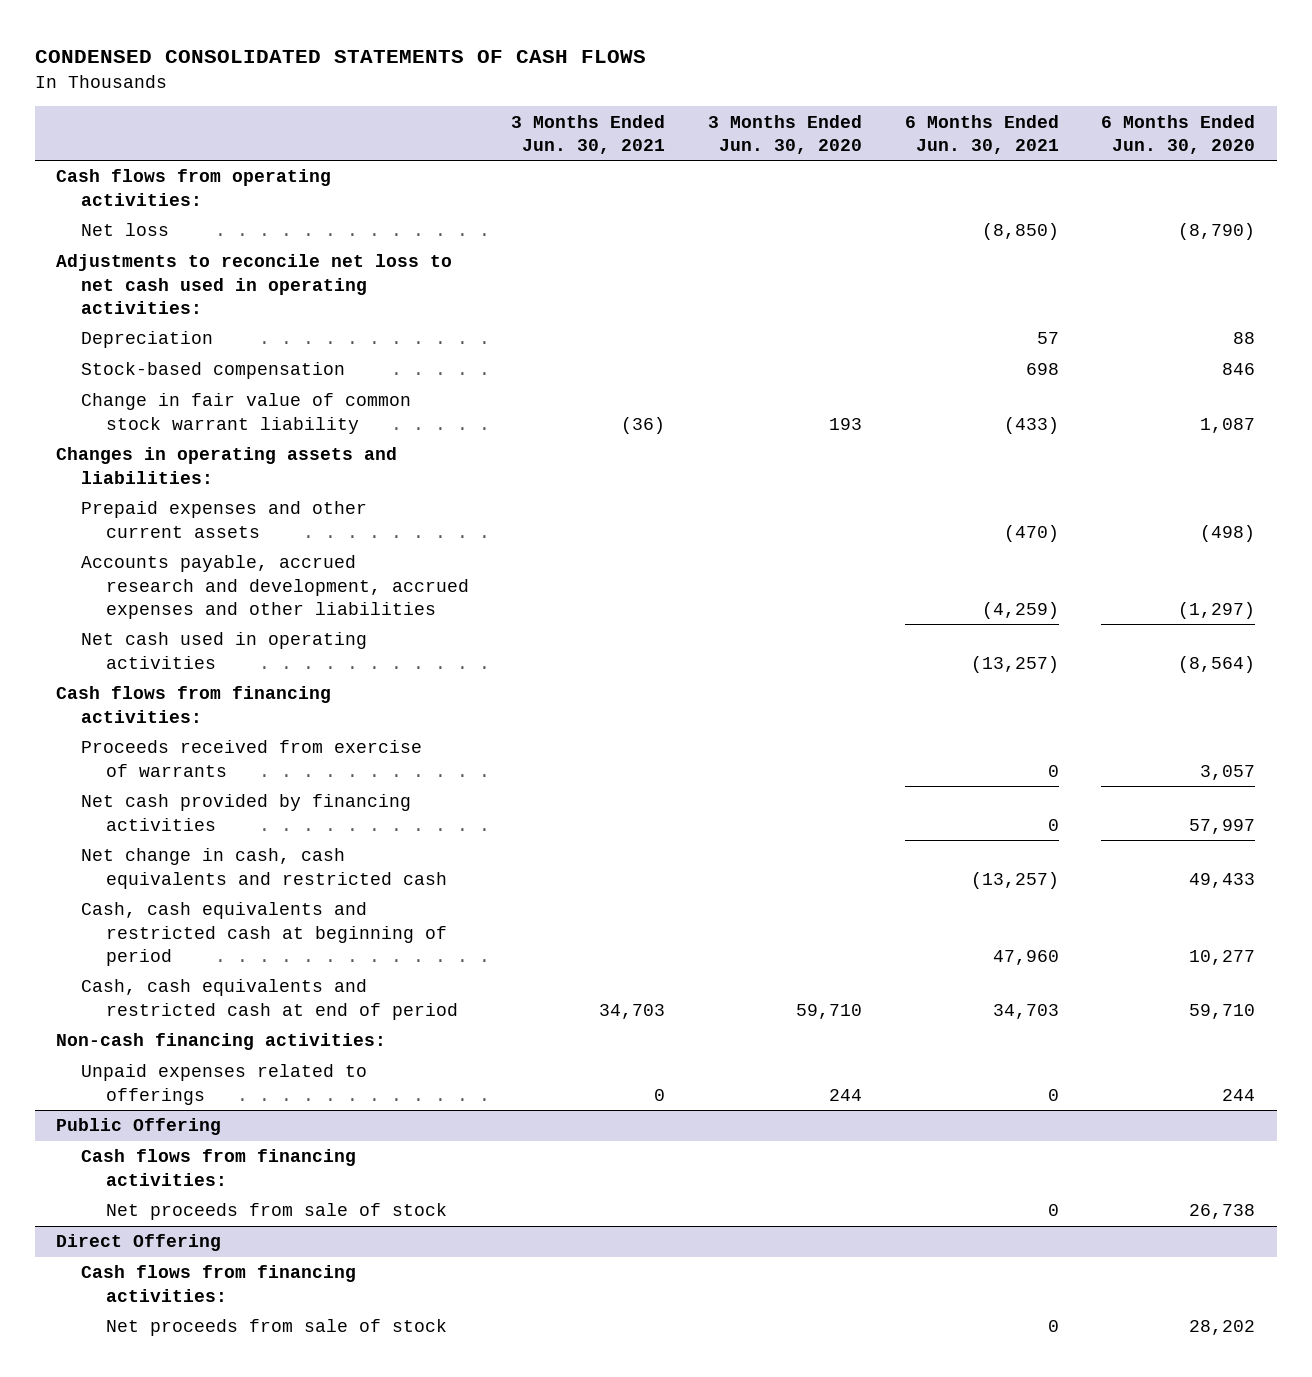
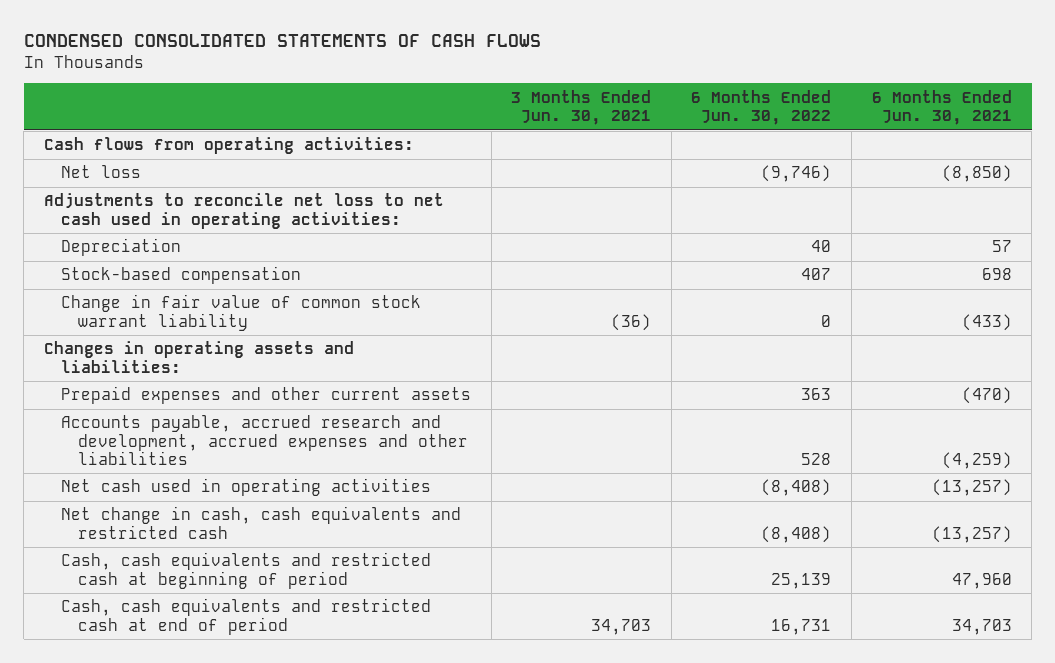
[708,114,863,154] 3 Months Ended Jun. 30, 2020 -> none
[1101,114,1256,154] 6 Months Ended Jun. 30, 2020 -> none
none -> [691,89,832,126] 6 Months Ended Jun. 30, 2022
[56,686,332,723] Cash flows from financing activities: -> none
[81,740,423,777] Proceeds received from exercise of warrants -> none
[81,794,412,831] Net cash provided by financing activities -> none
[56,1033,387,1051] Non-cash financing activities: -> none
[81,1064,368,1105] Unpaid expenses related to offerings -> none
[56,1118,222,1136] Public Offering -> none
[81,1149,357,1186] Cash flows from financing activities: -> none
[105,1203,447,1221] Net proceeds from sale of stock -> none
[56,1234,222,1252] Direct Offering -> none
[81,1265,357,1302] Cash flows from financing activities: -> none
[105,1319,447,1337] Net proceeds from sale of stock -> none

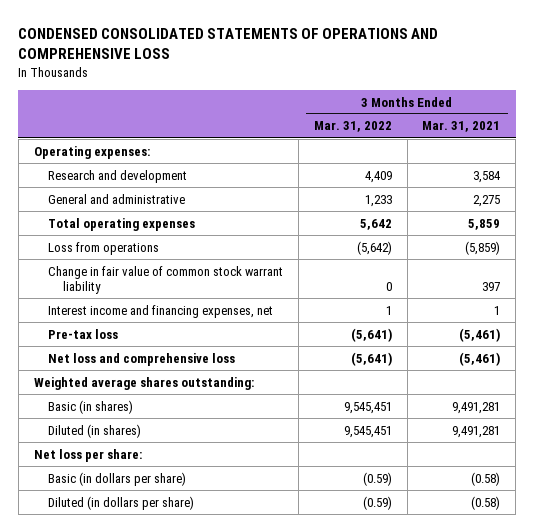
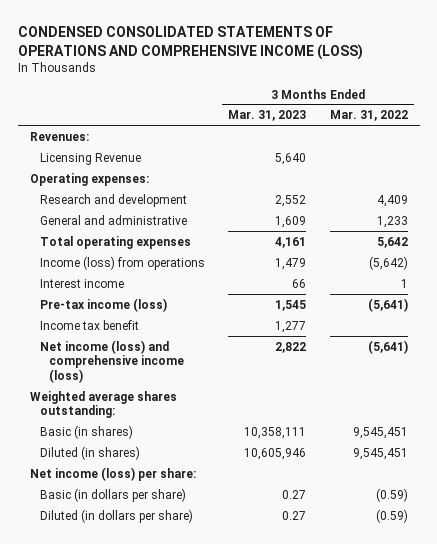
[18,27,439,60] CONDENSED CONSOLIDATED STATEMENTS OF OPERATIONS AND COMPREHENSIVE LOSS -> [17,25,363,60] CONDENSED CONSOLIDATED STATEMENTS OF OPERATIONS AND COMPREHENSIVE INCOME (LOSS)
[422,121,501,133] Mar. 31, 2021 -> none
none -> [228,110,307,122] Mar. 31, 2023
none -> [29,131,89,141] Revenues:
none -> [39,152,141,165] Licensing Revenue
[48,265,284,294] Change in fair value of common stock warrant liability -> none
[48,304,274,318] Interest income and financing expenses, net -> none
[48,241,160,255] Loss from operations -> [39,255,205,270] Income (loss) from operations
none -> [39,278,124,288] Interest income
[48,328,119,339] Pre-tax loss -> [39,297,167,312] Pre-tax income (loss)
none -> [39,319,139,330] Income tax benefit
[48,352,236,366] Net loss and comprehensive loss -> [39,339,185,383] Net income (loss) and comprehensive income (loss)
[33,448,142,462] Net loss per share: -> [29,466,196,481] Net income (loss) per share:

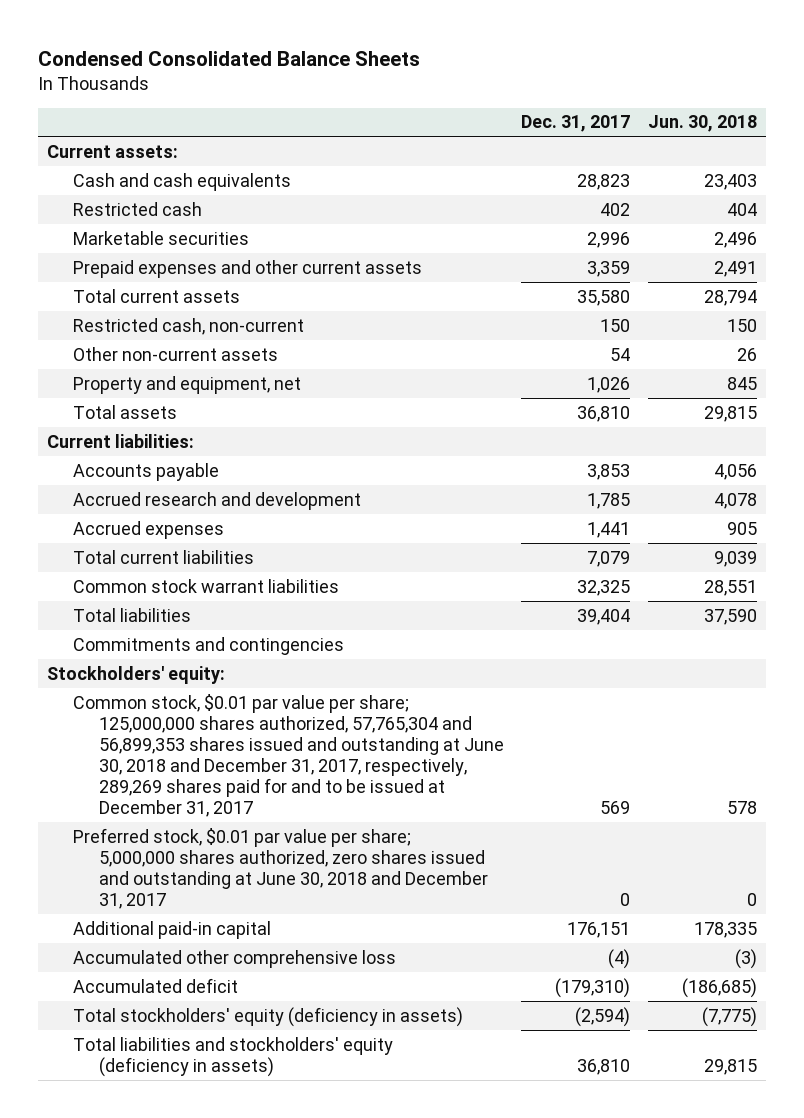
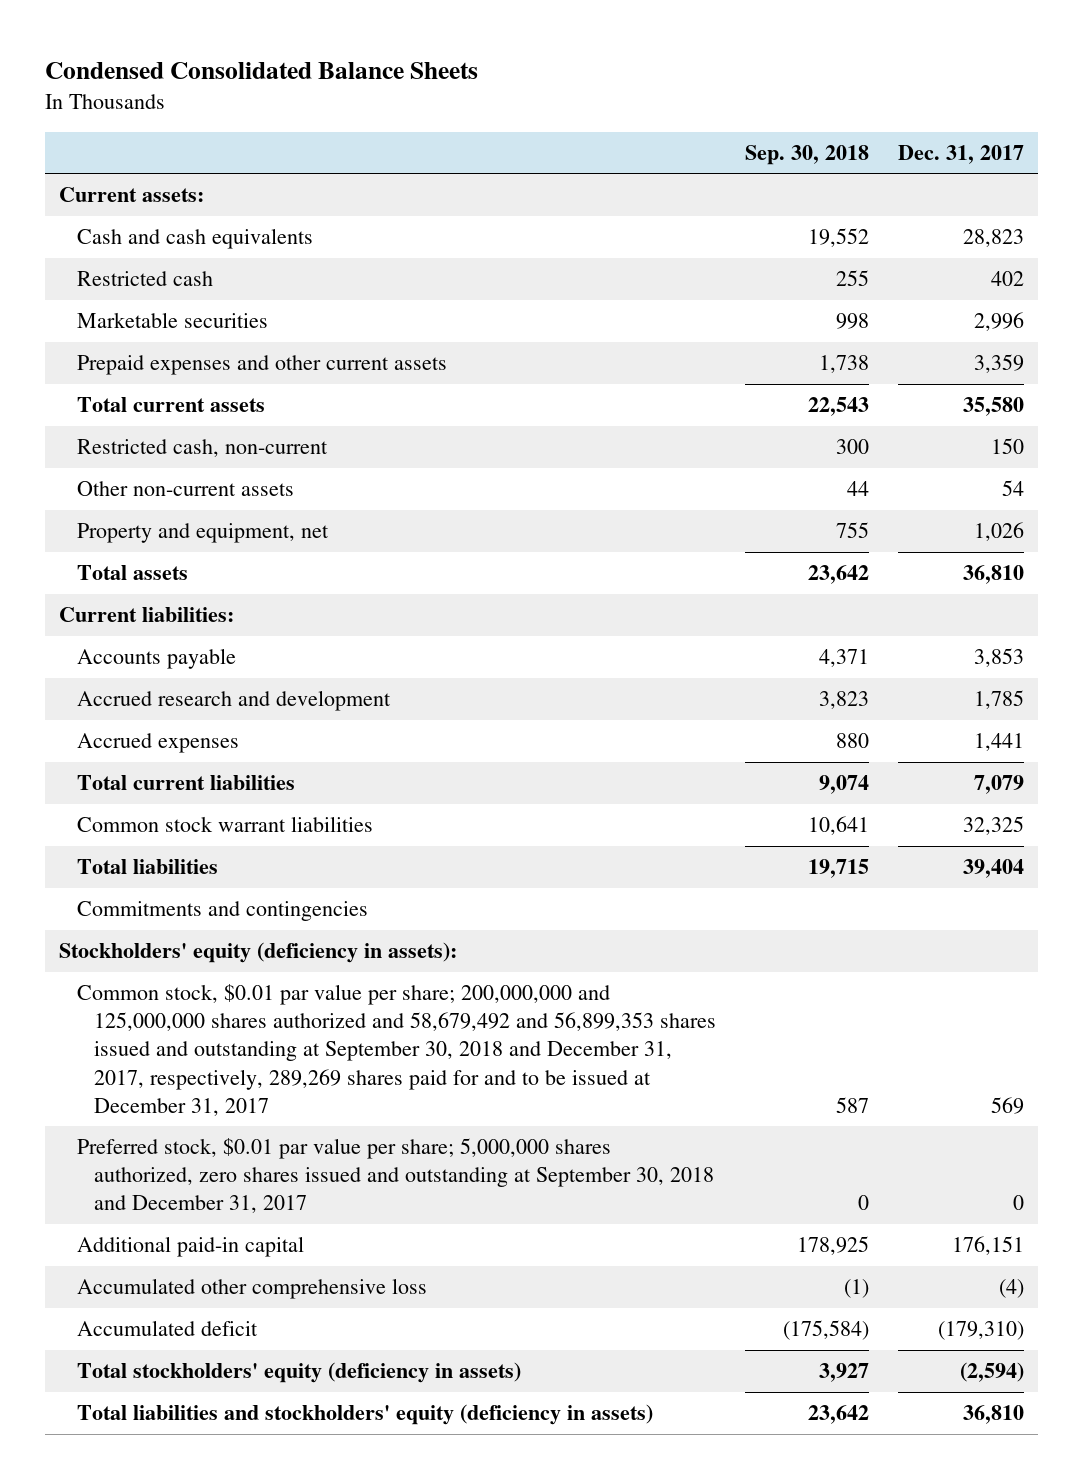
[648,115,758,133] Jun. 30, 2018 -> none
none -> [745,144,870,165] Sep. 30, 2018
[47,665,226,684] Stockholders' equity: -> [59,942,458,964] Stockholders' equity (deficiency in assets):
[72,693,504,818] Common stock, $0.01 par value per share; 125,000,000 shares authorized, 57,765,304 and 56,899,353 shares issued and outstanding at June 30, 2018 and December 31, 2017, respectively, 289,269 shares paid for and to be issued at December 31, 2017 -> [76,984,717,1116] Common stock, $0.01 par value per share; 200,000,000 and 125,000,000 shares authorized and 58,679,492 and 56,899,353 shares issued and outstanding at September 30, 2018 and December 31, 2017, respectively, 289,269 shares paid for and to be issued at December 31, 2017
[72,827,488,909] Preferred stock, $0.01 par value per share; 5,000,000 shares authorized, zero shares issued and outstanding at June 30, 2018 and December 31, 2017 -> [76,1138,715,1214] Preferred stock, $0.01 par value per share; 5,000,000 shares authorized, zero shares issued and outstanding at September 30, 2018 and December 31, 2017

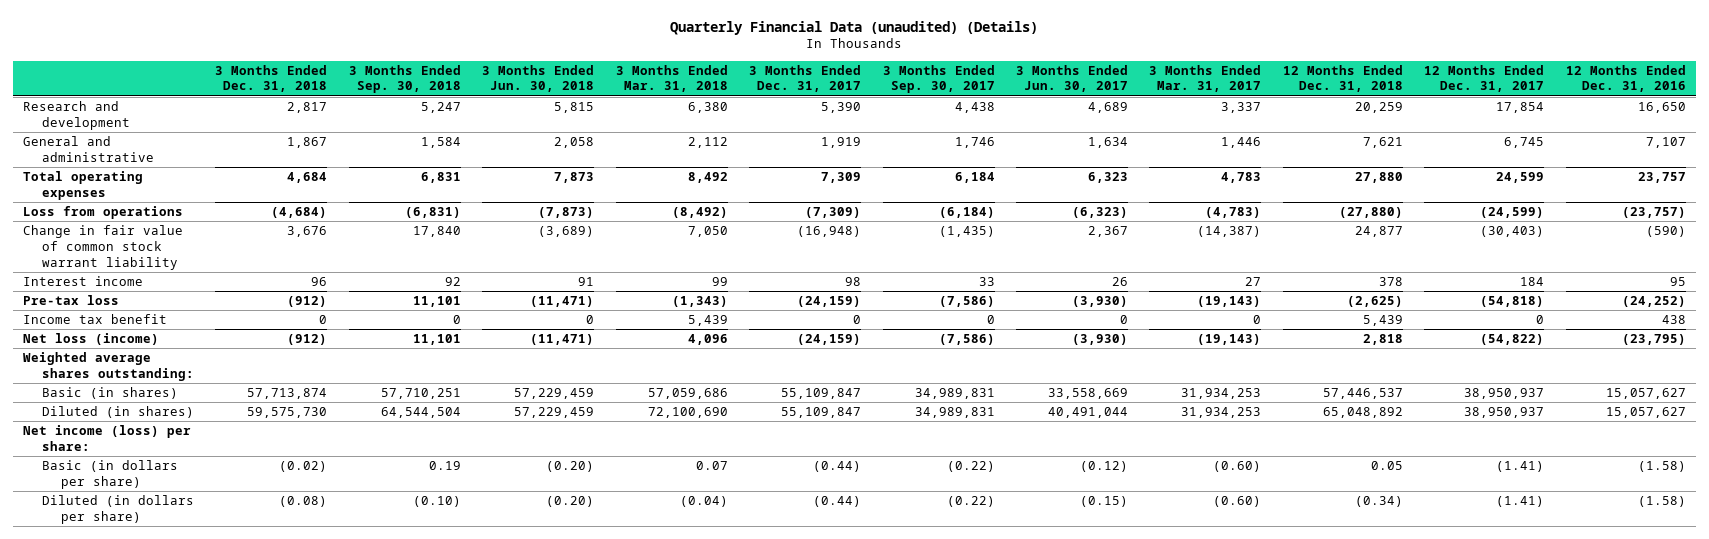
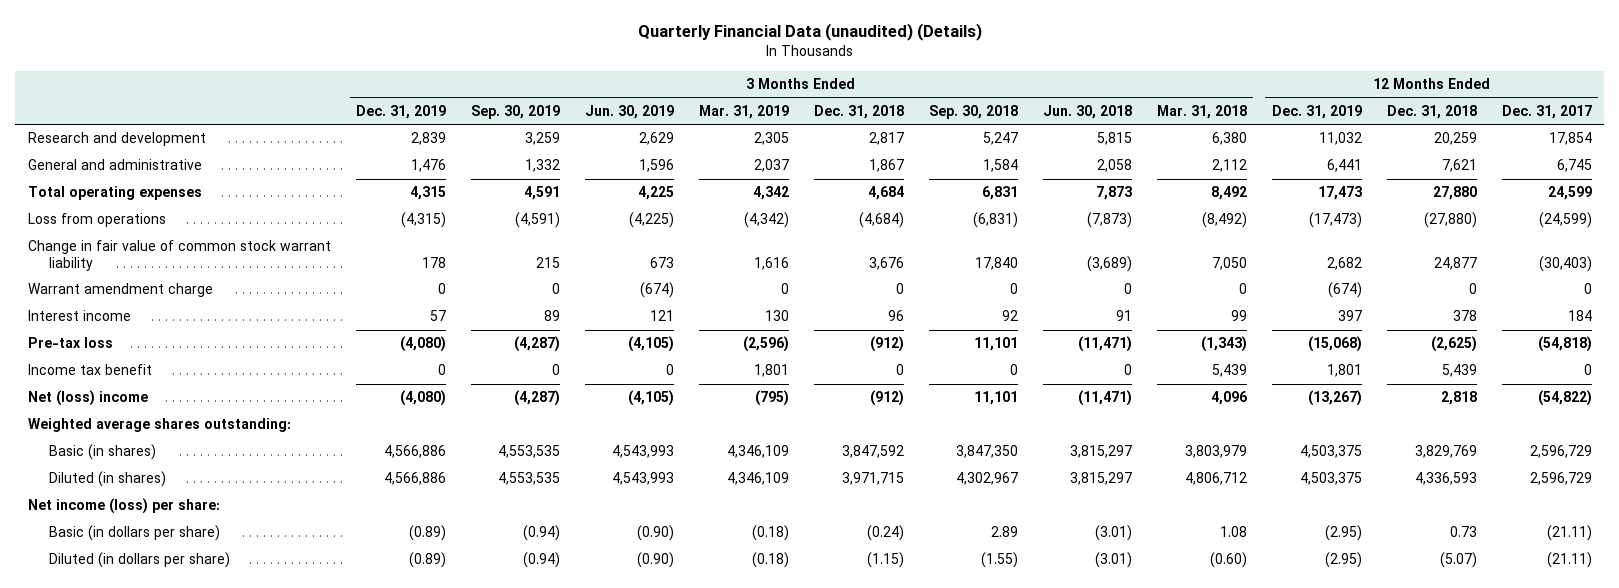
[749,64,862,93] 3 Months Ended Dec. 31, 2017 -> none
[882,64,995,94] 3 Months Ended Sep. 30, 2017 -> none
[1015,64,1128,93] 3 Months Ended Jun. 30, 2017 -> none
[1149,64,1262,93] 3 Months Ended Mar. 31, 2017 -> none
[1565,64,1686,93] 12 Months Ended Dec. 31, 2016 -> none
none -> [355,104,446,119] Dec. 31, 2019
none -> [470,104,560,119] Sep. 30, 2019
none -> [584,104,674,119] Jun. 30, 2019
none -> [698,104,789,119] Mar. 31, 2019
none -> [1271,104,1362,119] Dec. 31, 2019
none -> [27,283,213,298] Warrant amendment charge
[23,333,160,346] Net loss (income) -> [27,390,148,407] Net (loss) income
[247,388,328,400] 57,713,874 -> [841,445,904,459] 3,847,592
[380,388,461,400] 57,710,251 -> [955,445,1018,459] 3,847,350
[514,388,595,400] 57,229,459 -> [1069,445,1132,459] 3,815,297
[647,388,728,400] 57,059,686 -> [1184,445,1247,459] 3,803,979
[1322,388,1403,400] 57,446,537 -> [1414,445,1477,459] 3,829,769
[1464,388,1545,400] 38,950,937 -> [1529,445,1592,459] 2,596,729
[247,407,328,419] 59,575,730 -> [841,472,904,486] 3,971,715
[380,407,461,419] 64,544,504 -> [955,472,1018,486] 4,302,967
[514,407,595,419] 57,229,459 -> [1069,472,1132,486] 3,815,297
[647,407,728,419] 72,100,690 -> [1184,472,1247,486] 4,806,712
[1322,407,1403,419] 65,048,892 -> [1414,472,1477,486] 4,336,593
[1464,407,1545,419] 38,950,937 -> [1529,472,1592,486] 2,596,729
[279,461,328,473] (0.02) -> [866,525,904,542] (0.24)
[428,461,461,471] 0.19 -> [990,526,1018,538] 2.89
[546,461,595,473] (0.20) -> [1094,525,1132,542] (3.01)
[695,461,728,471] 0.07 -> [1219,526,1247,538] 1.08
[1370,461,1403,471] 0.05 -> [1449,526,1477,538] 0.73
[1496,461,1545,473] (1.41) -> [1546,525,1592,542] (21.11)
[279,496,328,508] (0.08) -> [866,552,904,569] (1.15)
[412,496,461,508] (0.10) -> [980,552,1018,569] (1.55)
[546,496,595,508] (0.20) -> [1094,552,1132,569] (3.01)
[679,496,728,508] (0.04) -> [1209,552,1247,569] (0.60)
[1354,496,1403,508] (0.34) -> [1439,552,1477,569] (5.07)
[1496,496,1545,508] (1.41) -> [1546,552,1592,569] (21.11)

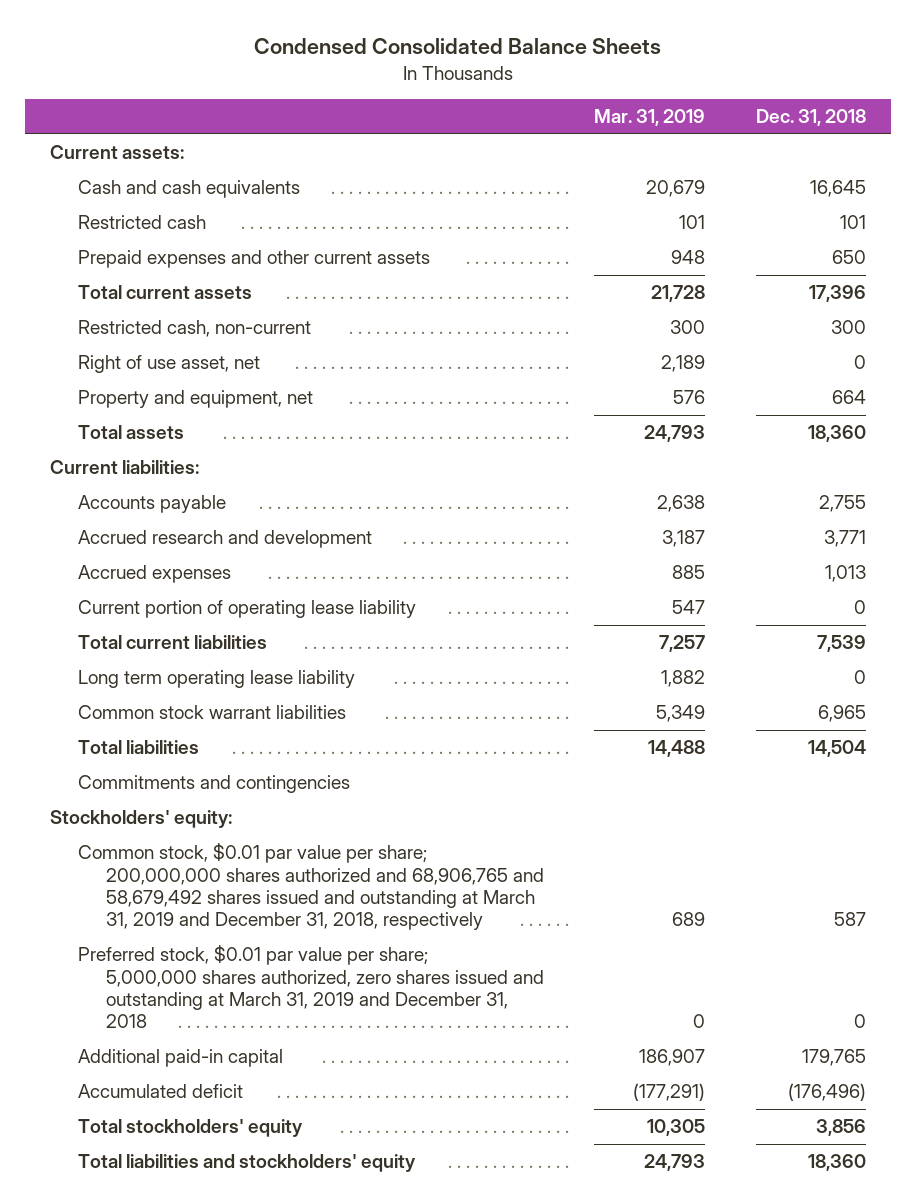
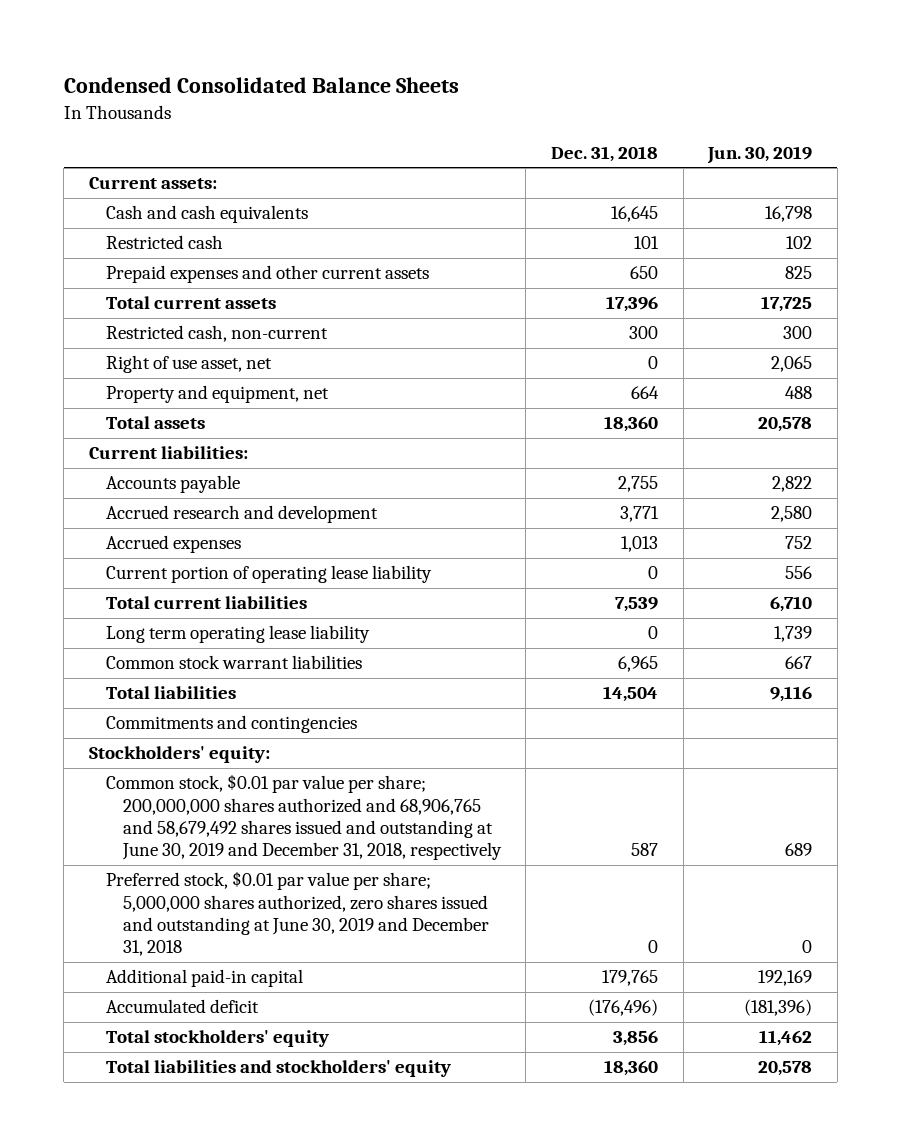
[594,108,706,126] Mar. 31, 2019 -> none
none -> [707,145,813,164] Jun. 30, 2019
[78,843,544,930] Common stock, $0.01 par value per share; 200,000,000 shares authorized and 68,906,765 and 58,679,492 shares issued and outstanding at March 31, 2019 and December 31, 2018, respectively -> [105,774,502,861] Common stock, $0.01 par value per share; 200,000,000 shares authorized and 68,906,765 and 58,679,492 shares issued and outstanding at June 30, 2019 and December 31, 2018, respectively
[78,945,544,1028] Preferred stock, $0.01 par value per share; 5,000,000 shares authorized, zero shares issued and outstanding at March 31, 2019 and December 31, 2018 -> [105,871,489,957] Preferred stock, $0.01 par value per share; 5,000,000 shares authorized, zero shares issued and outstanding at June 30, 2019 and December 31, 2018

